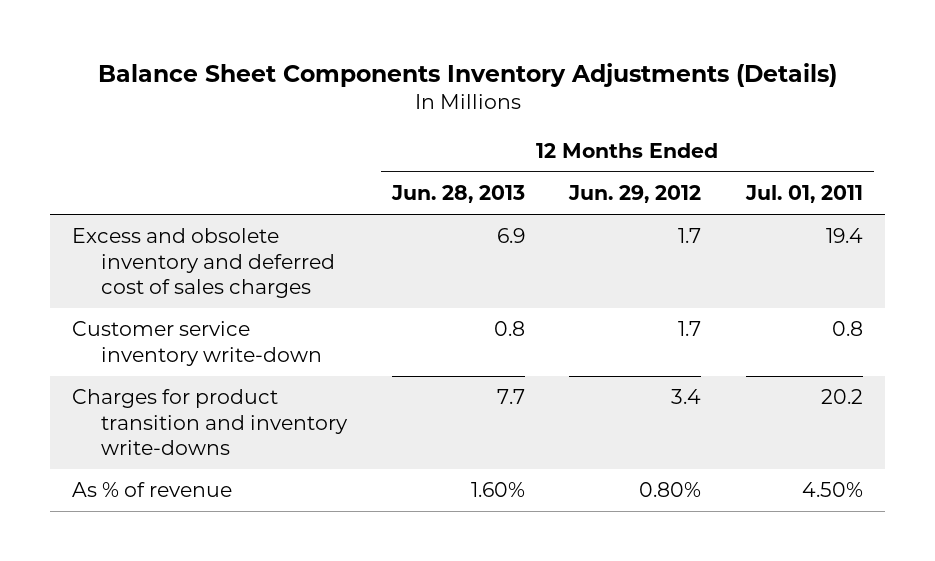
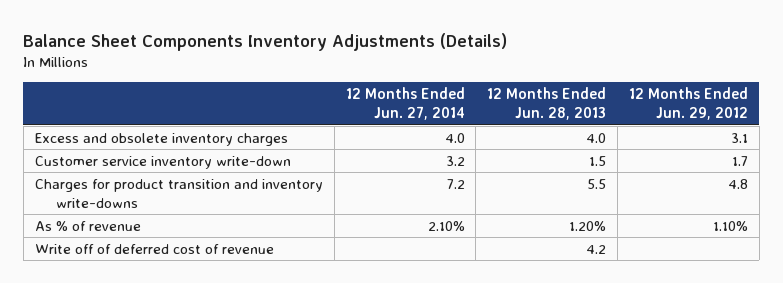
[745,185,864,204] Jul. 01, 2011 -> none
none -> [345,86,465,121] 12 Months Ended Jun. 27, 2014
[72,228,336,299] Excess and obsolete inventory and deferred cost of sales charges -> [34,132,288,146] Excess and obsolete inventory charges
[496,228,525,244] 6.9 -> [586,132,607,143] 4.0
[678,228,702,244] 1.7 -> [731,132,749,143] 3.1
[493,321,525,337] 0.8 -> [589,155,607,166] 1.5
[496,389,525,405] 7.7 -> [587,178,607,189] 5.5
[671,389,702,405] 3.4 -> [728,178,749,189] 4.8
[470,482,525,498] 1.60% -> [569,220,607,231] 1.20%
[639,482,702,498] 0.80% -> [713,220,749,231] 1.10%
none -> [34,243,274,254] Write off of deferred cost of revenue

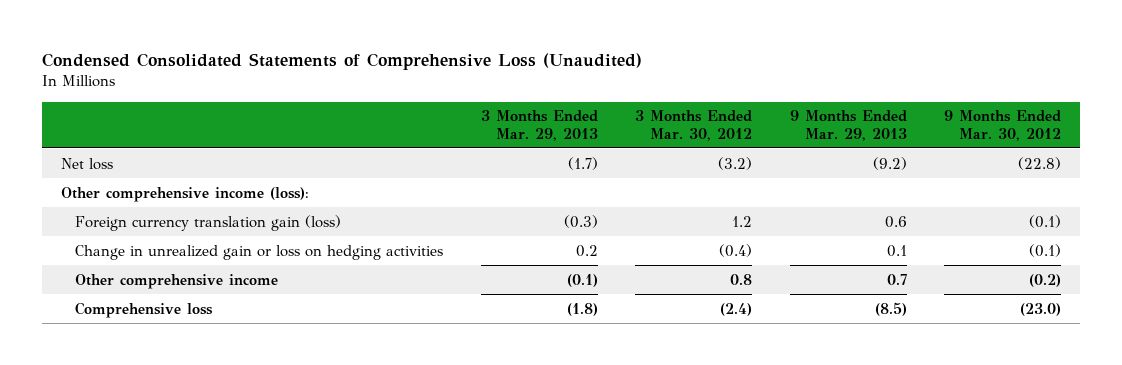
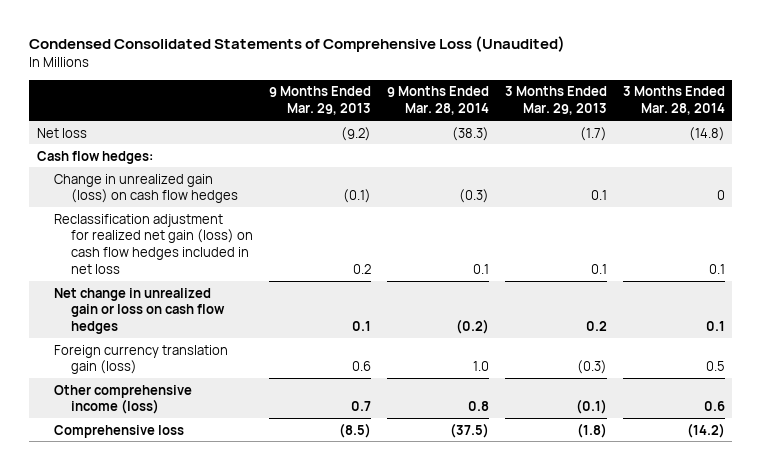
[635,110,753,141] 3 Months Ended Mar. 30, 2012 -> none
[944,110,1062,141] 9 Months Ended Mar. 30, 2012 -> none
none -> [386,86,489,116] 9 Months Ended Mar. 28, 2014
none -> [622,86,725,116] 3 Months Ended Mar. 28, 2014
[60,186,309,202] Other comprehensive income (loss): -> none
none -> [36,150,153,164] Cash flow hedges:
none -> [53,173,239,204] Change in unrealized gain (loss) on cash flow hedges
none -> [53,213,254,275] Reclassification adjustment for realized net gain (loss) on cash flow hedges included in net loss
none -> [53,287,226,335] Net change in unrealized gain or loss on cash flow hedges
[75,244,444,260] Change in unrealized gain or loss on hedging activities -> none
[75,273,279,289] Other comprehensive income -> [53,384,192,415] Other comprehensive income (loss)

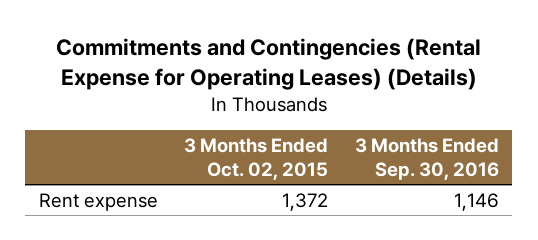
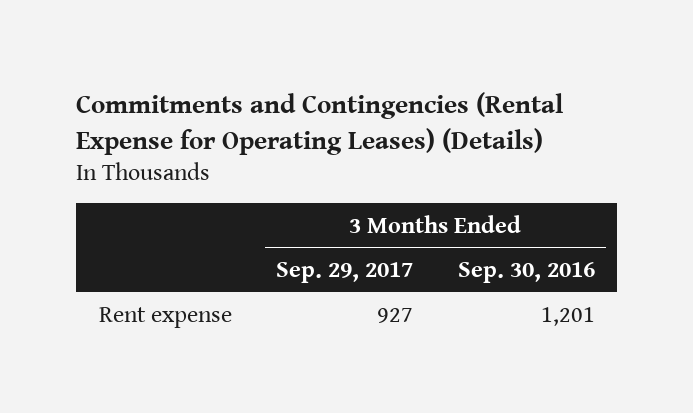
[184,137,329,180] 3 Months Ended Oct. 02, 2015 -> none
none -> [276,262,414,284] Sep. 29, 2017
[454,193,500,212] 1,146 -> [540,307,595,327] 1,201

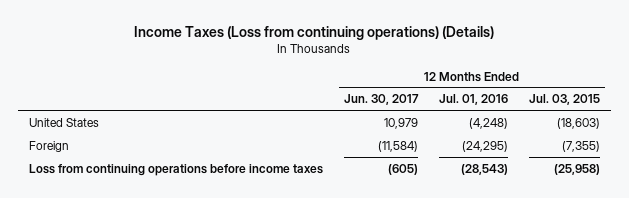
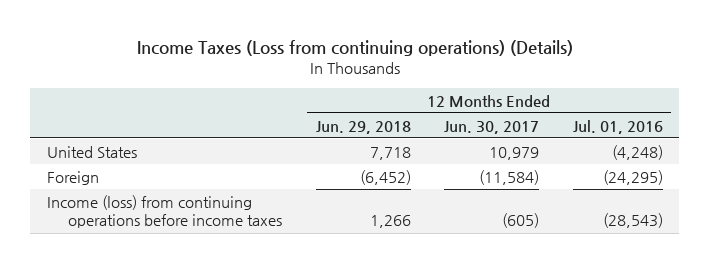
[529,94,601,106] Jul. 03, 2015 -> none
none -> [315,120,411,134] Jun. 29, 2018
[28,163,323,176] Loss from continuing operations before income taxes -> [47,194,283,229] Income (loss) from continuing operations before income taxes

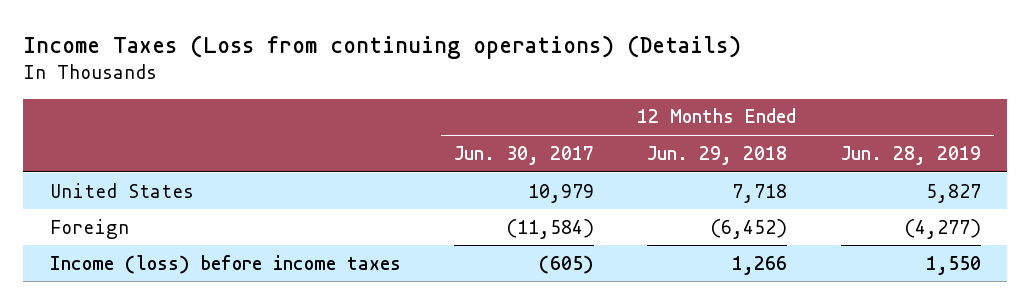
[572,119,663,134] Jul. 01, 2016 -> none
none -> [840,145,981,165] Jun. 28, 2019
[47,194,283,229] Income (loss) from continuing operations before income taxes -> [49,254,401,274] Income (loss) before income taxes

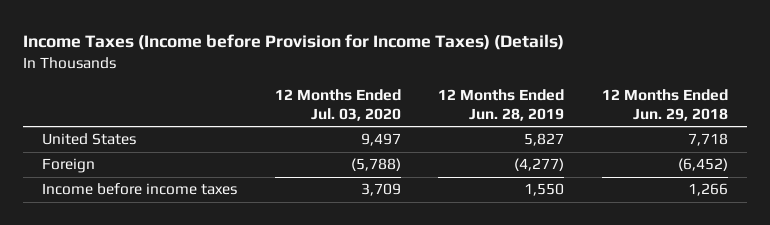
[22,35,741,60] Income Taxes (Loss from continuing operations) (Details) -> [22,33,564,50] Income Taxes (Income before Provision for Income Taxes) (Details)
[453,145,594,165] Jun. 30, 2017 -> none
none -> [274,89,401,121] 12 Months Ended Jul. 03, 2020
[49,254,401,274] Income (loss) before income taxes -> [41,183,237,196] Income before income taxes

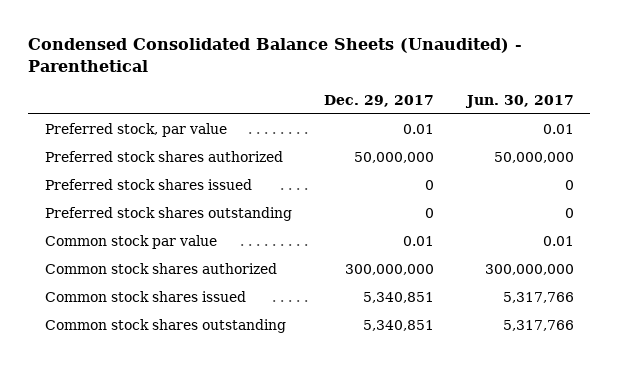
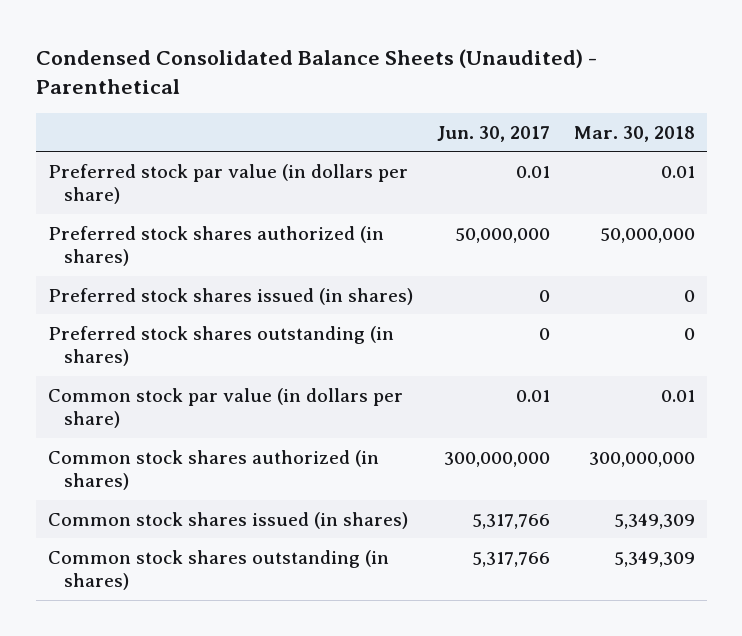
[324,95,435,108] Dec. 29, 2017 -> none
none -> [573,125,695,142] Mar. 30, 2018
[44,122,227,137] Preferred stock, par value -> [47,163,408,205] Preferred stock par value (in dollars per share)
[44,150,283,162] Preferred stock shares authorized -> [47,225,384,267] Preferred stock shares authorized (in shares)
[44,178,252,190] Preferred stock shares issued -> [47,287,413,305] Preferred stock shares issued (in shares)
[44,206,292,221] Preferred stock shares outstanding -> [47,325,394,367] Preferred stock shares outstanding (in shares)
[44,234,217,249] Common stock par value -> [47,387,403,429] Common stock par value (in dollars per share)
[44,262,277,274] Common stock shares authorized -> [47,449,379,491] Common stock shares authorized (in shares)
[44,290,246,302] Common stock shares issued -> [47,511,408,529] Common stock shares issued (in shares)
[44,318,286,333] Common stock shares outstanding -> [47,549,389,591] Common stock shares outstanding (in shares)

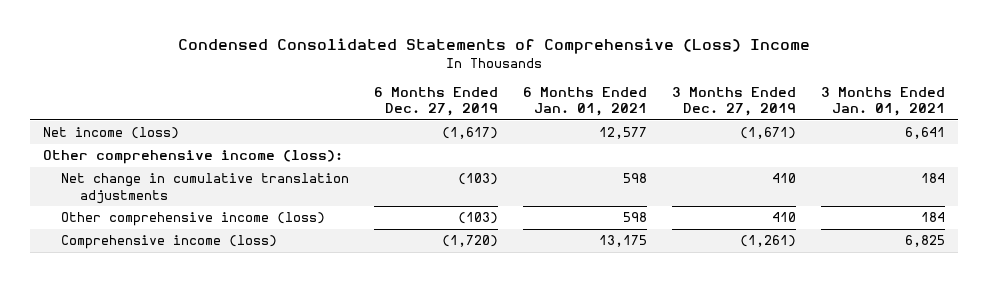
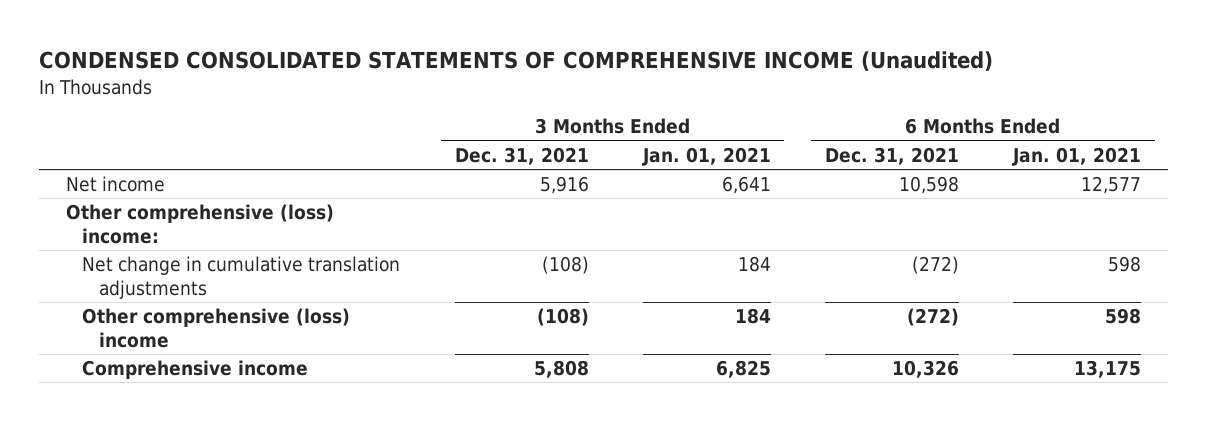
[178,38,811,55] Condensed Consolidated Statements of Comprehensive (Loss) Income -> [39,51,994,72] CONDENSED CONSOLIDATED STATEMENTS OF COMPREHENSIVE INCOME (Unaudited)
[374,86,499,117] 6 Months Ended Dec. 27, 2019 -> none
[672,86,797,117] 3 Months Ended Dec. 27, 2019 -> none
none -> [454,146,589,165] Dec. 31, 2021
none -> [824,146,959,165] Dec. 31, 2021
[42,127,179,140] Net income (loss) -> [66,176,166,193] Net income
[42,150,343,165] Other comprehensive income (loss): -> [66,204,335,244] Other comprehensive (loss) income:
[61,212,326,227] Other comprehensive income (loss) -> [82,308,351,348] Other comprehensive (loss) income
[61,235,278,250] Comprehensive income (loss) -> [82,360,309,380] Comprehensive income

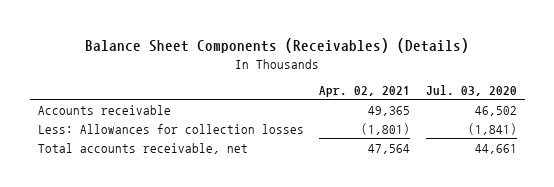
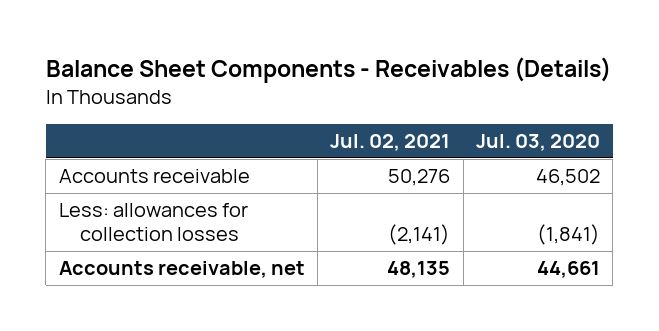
[85,37,470,53] Balance Sheet Components (Receivables) (Details) -> [45,56,611,83] Balance Sheet Components - Receivables (Details)
[319,86,411,98] Apr. 02, 2021 -> none
none -> [330,134,451,152] Jul. 02, 2021
[37,123,304,134] Less: Allowances for collection losses -> [58,203,248,242] Less: allowances for collection losses
[37,142,248,154] Total accounts receivable, net -> [58,261,305,279] Accounts receivable, net

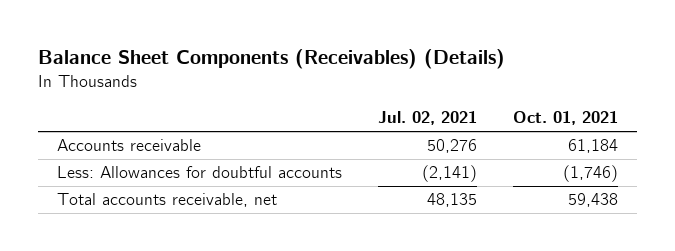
[45,56,611,83] Balance Sheet Components - Receivables (Details) -> [38,49,506,70] Balance Sheet Components (Receivables) (Details)
[476,134,601,152] Jul. 03, 2020 -> none
none -> [513,111,619,126] Oct. 01, 2021
[58,203,248,242] Less: allowances for collection losses -> [56,166,342,179] Less: Allowances for doubtful accounts
[58,261,305,279] Accounts receivable, net -> [56,193,277,208] Total accounts receivable, net

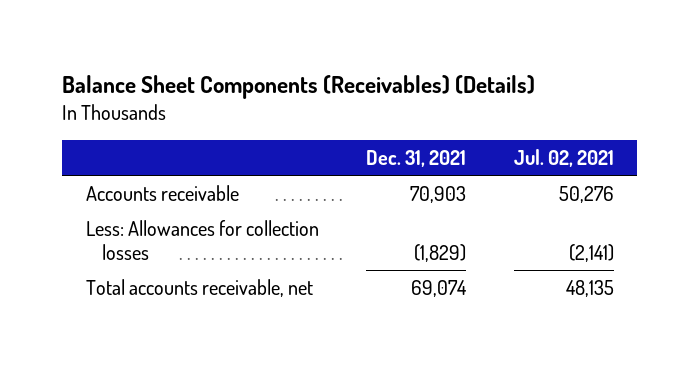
[513,111,619,126] Oct. 01, 2021 -> none
none -> [366,149,467,167] Dec. 31, 2021
[56,166,342,179] Less: Allowances for doubtful accounts -> [85,219,319,260] Less: Allowances for collection losses

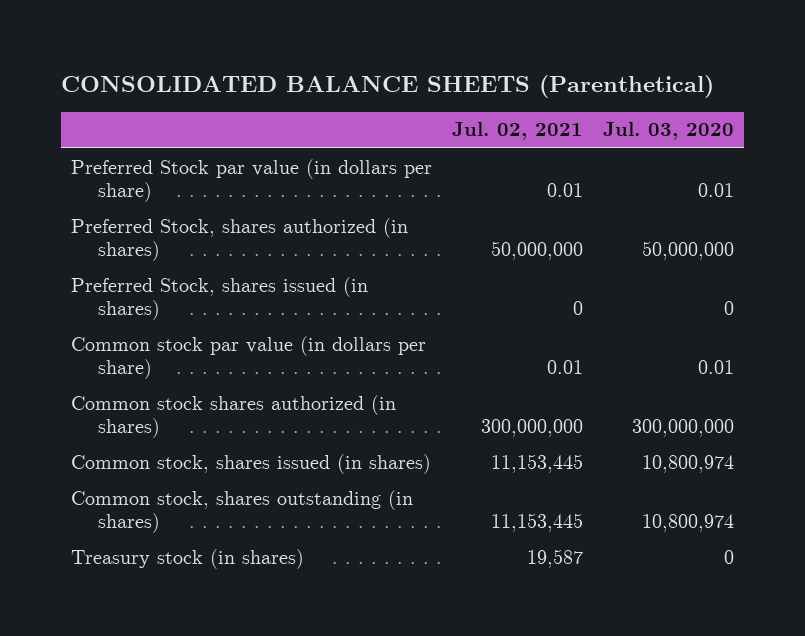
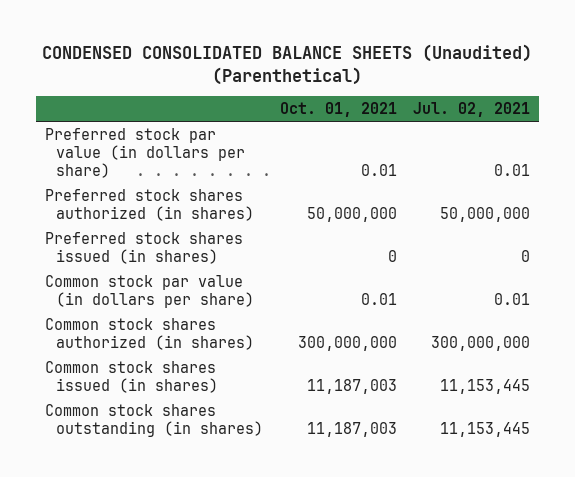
[61,74,715,98] CONSOLIDATED BALANCE SHEETS (Parenthetical) -> [42,44,533,85] CONDENSED CONSOLIDATED BALANCE SHEETS (Unaudited) (Parenthetical)
[602,122,734,141] Jul. 03, 2020 -> none
none -> [279,102,397,118] Oct. 01, 2021
[71,158,433,203] Preferred Stock par value (in dollars per share) -> [44,127,245,178] Preferred stock par value (in dollars per share)
[71,217,409,262] Preferred Stock, shares authorized (in shares) -> [44,188,254,221] Preferred stock shares authorized (in shares)
[71,276,369,321] Preferred Stock, shares issued (in shares) -> [44,231,243,264] Preferred stock shares issued (in shares)
[71,548,305,569] Treasury stock (in shares) -> none
[71,453,432,474] Common stock, shares issued (in shares) -> [44,360,218,393] Common stock shares issued (in shares)
[71,489,414,534] Common stock, shares outstanding (in shares) -> [44,403,263,437] Common stock shares outstanding (in shares)

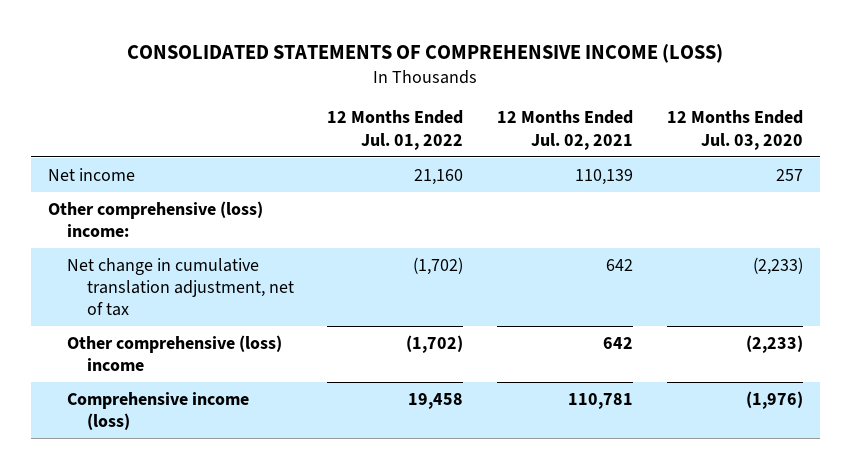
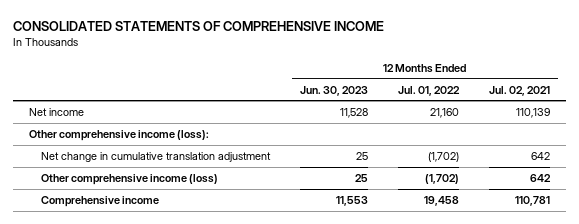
[127,43,724,63] CONSOLIDATED STATEMENTS OF COMPREHENSIVE INCOME (LOSS) -> [13,20,385,31] CONSOLIDATED STATEMENTS OF COMPREHENSIVE INCOME
[666,110,803,150] 12 Months Ended Jul. 03, 2020 -> none
none -> [299,85,368,96] Jun. 30, 2023
[48,200,264,237] Other comprehensive (loss) income: -> [28,129,209,141] Other comprehensive income (loss):
[67,257,294,317] Net change in cumulative translation adjustment, net of tax -> [40,151,271,162] Net change in cumulative translation adjustment
[67,334,283,371] Other comprehensive (loss) income -> [40,173,218,185] Other comprehensive income (loss)
[67,391,250,430] Comprehensive income (loss) -> [40,195,159,207] Comprehensive income

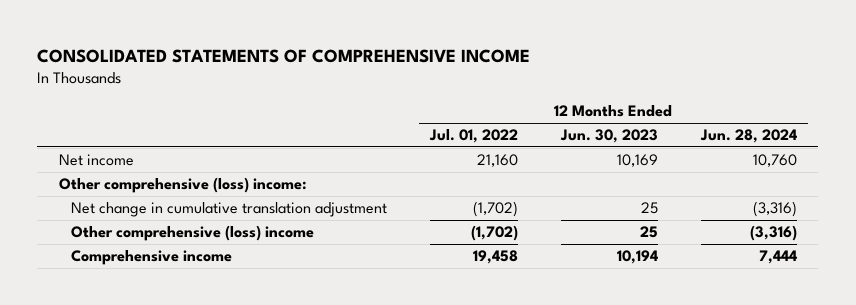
[489,85,551,96] Jul. 02, 2021 -> none
none -> [699,129,797,144] Jun. 28, 2024
[339,107,368,118] 11,528 -> [616,154,658,168] 10,169
[28,129,209,141] Other comprehensive income (loss): -> [58,177,307,194] Other comprehensive (loss) income:
[40,173,218,185] Other comprehensive income (loss) -> [70,225,314,242] Other comprehensive (loss) income
[335,195,368,206] 11,553 -> [616,250,658,265] 10,194

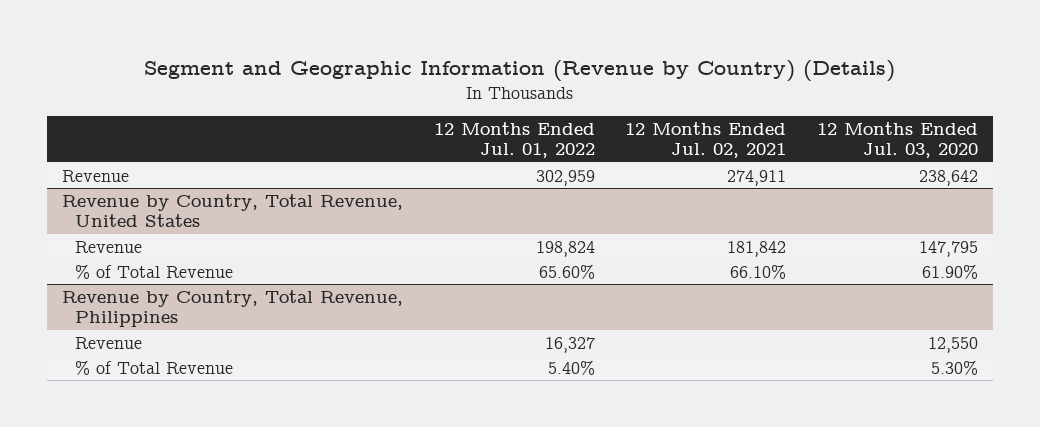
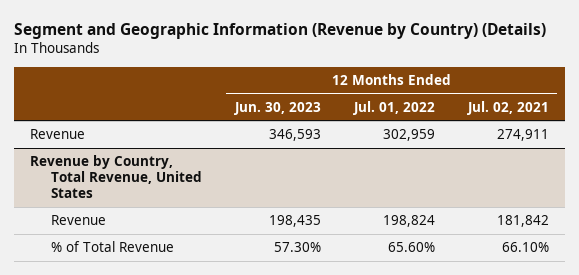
[816,121,978,159] 12 Months Ended Jul. 03, 2020 -> none
none -> [233,101,321,115] Jun. 30, 2023
[62,289,404,328] Revenue by Country, Total Revenue, Philippines -> none
[75,336,143,349] Revenue -> none
[75,359,234,375] % of Total Revenue -> none

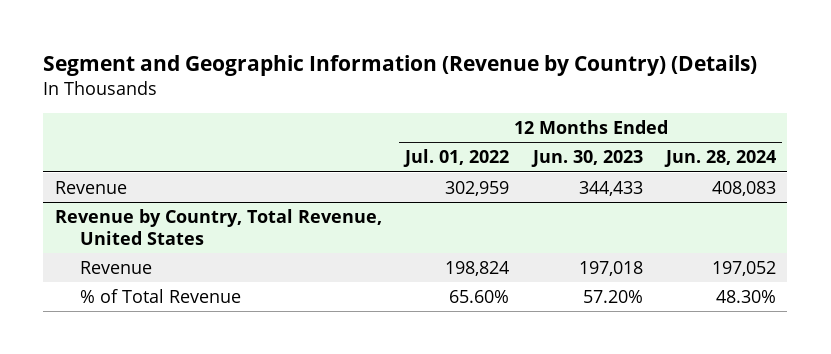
[466,100,549,115] Jul. 02, 2021 -> none
none -> [663,150,776,168] Jun. 28, 2024
[268,129,321,142] 346,593 -> [578,180,643,196] 344,433
[268,215,321,228] 198,435 -> [578,260,643,276] 197,018
[273,242,321,253] 57.30% -> [582,289,643,303] 57.20%

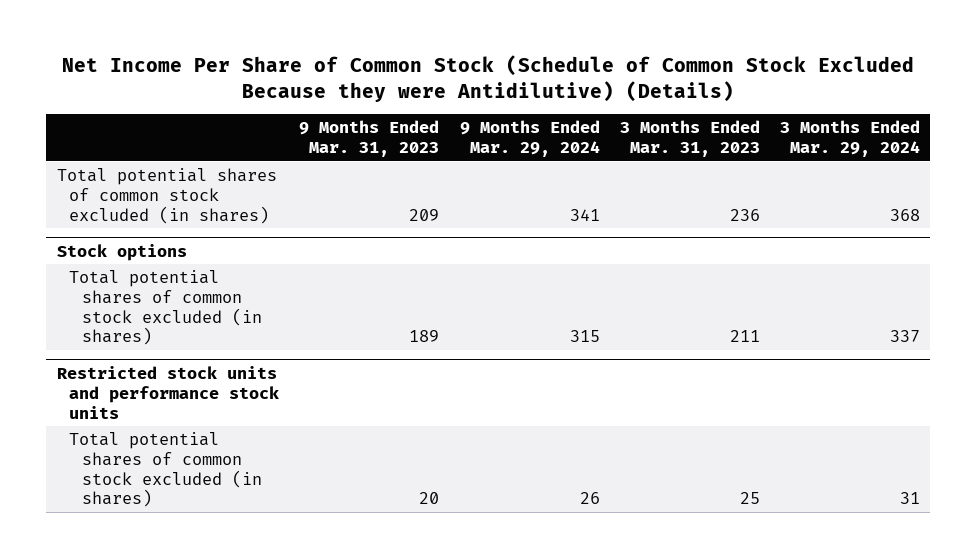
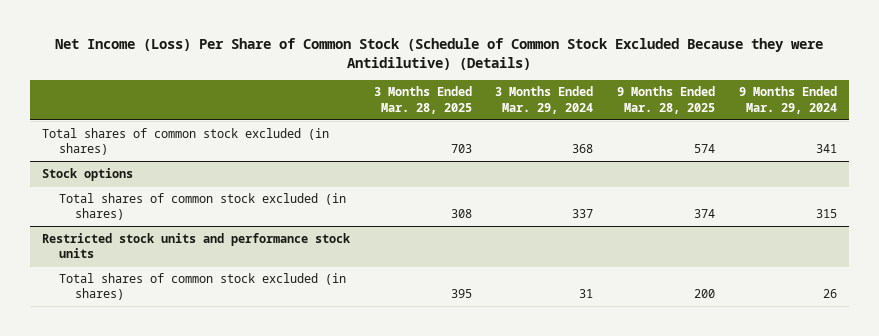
[62,55,915,102] Net Income Per Share of Common Stock (Schedule of Common Stock Excluded Because they were Antidilutive) (Details) -> [55,37,824,70] Net Income (Loss) Per Share of Common Stock (Schedule of Common Stock Excluded Because they were Antidilutive) (Details)
[299,120,440,158] 9 Months Ended Mar. 31, 2023 -> none
[619,120,760,158] 3 Months Ended Mar. 31, 2023 -> none
none -> [373,86,472,114] 3 Months Ended Mar. 28, 2025
none -> [617,86,716,114] 9 Months Ended Mar. 28, 2025
[56,167,277,224] Total potential shares of common stock excluded (in shares) -> [42,127,330,156] Total shares of common stock excluded (in shares)
[69,269,262,346] Total potential shares of common stock excluded (in shares) -> [58,192,346,221] Total shares of common stock excluded (in shares)
[69,431,262,508] Total potential shares of common stock excluded (in shares) -> [58,272,346,301] Total shares of common stock excluded (in shares)

